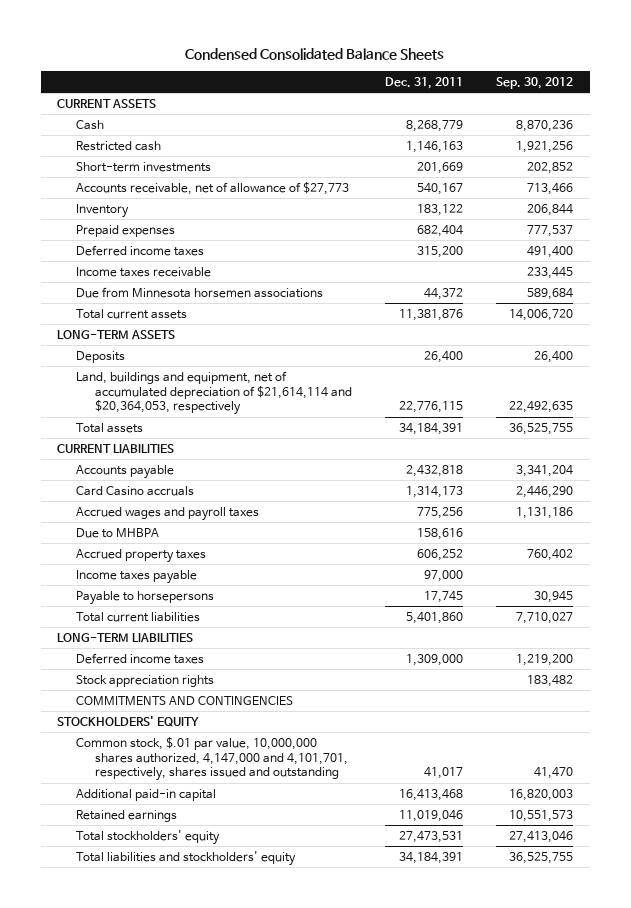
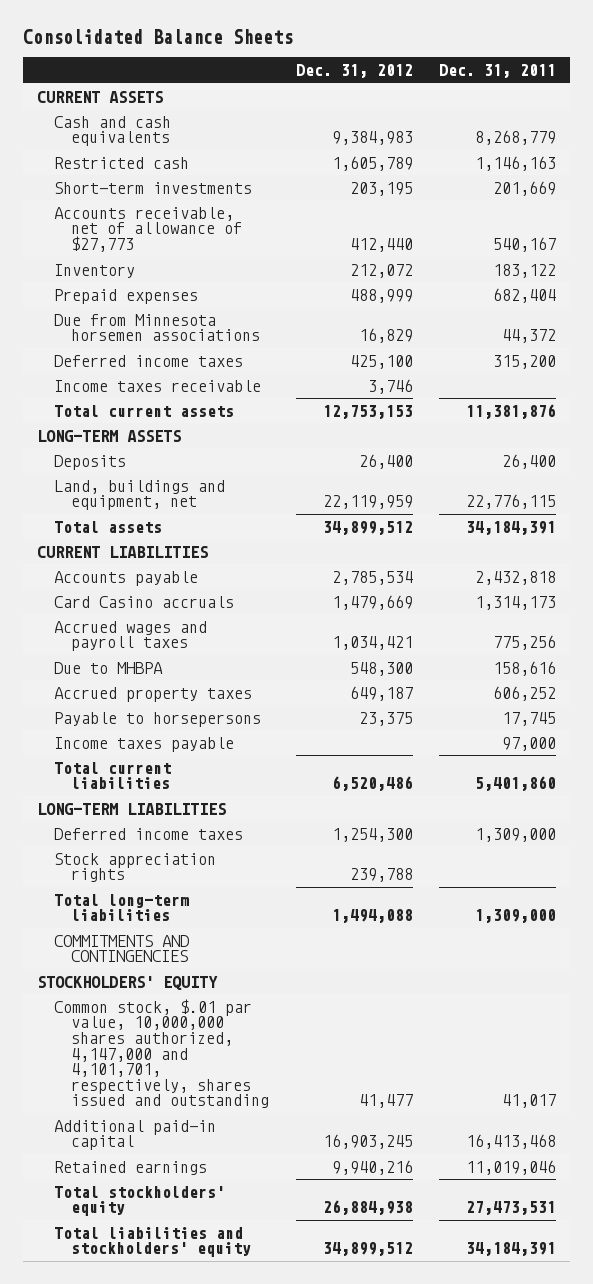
[185,48,445,61] Condensed Consolidated Balance Sheets -> [23,28,294,44] Consolidated Balance Sheets
[496,76,574,89] Sep. 30, 2012 -> none
none -> [295,64,413,79] Dec. 31, 2012
[76,119,105,130] Cash -> [53,115,171,147] Cash and cash equivalents
[76,286,324,298] Due from Minnesota horsemen associations -> [53,313,260,342] Due from Minnesota horsemen associations
[76,370,353,416] Land, buildings and equipment, net of accumulated depreciation of $21,614,114 and $20,364,053, respectively -> [53,479,225,511] Land, buildings and equipment, net
[76,569,198,584] Income taxes payable -> [53,736,234,752] Income taxes payable
none -> [53,893,189,922] Total long-term liabilities

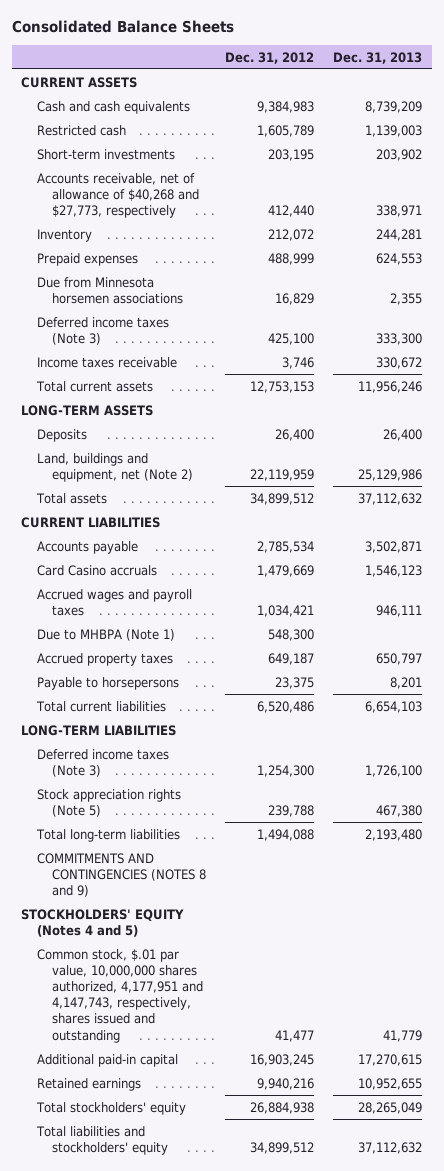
[439,64,557,79] Dec. 31, 2011 -> none
none -> [333,51,423,64] Dec. 31, 2013
[53,206,242,252] Accounts receivable, net of allowance of $27,773 -> [36,172,199,219] Accounts receivable, net of allowance of $40,268 and $27,773, respectively
[53,354,243,367] Deferred income taxes -> [36,316,169,345] Deferred income taxes (Note 3)
[53,479,225,511] Land, buildings and equipment, net -> [36,452,193,482] Land, buildings and equipment, net (Note 2)
[53,661,163,674] Due to MHBPA -> [36,628,175,641] Due to MHBPA (Note 1)
[53,736,234,752] Income taxes payable -> none
[53,827,243,840] Deferred income taxes -> [36,748,169,777] Deferred income taxes (Note 3)
[53,852,216,883] Stock appreciation rights -> [36,788,181,817] Stock appreciation rights (Note 5)
[53,934,189,963] COMMITMENTS AND CONTINGENCIES -> [36,852,206,898] COMMITMENTS AND CONTINGENCIES (NOTES 8 and 9)
[36,975,218,990] STOCKHOLDERS' EQUITY -> [21,908,185,937] STOCKHOLDERS' EQUITY (Notes 4 and 5)
[53,998,269,1109] Common stock, $.01 par value, 10,000,000 shares authorized, 4,147,000 and 4,101,701, respectively, shares issued and outstanding -> [36,948,203,1043] Common stock, $.01 par value, 10,000,000 shares authorized, 4,177,951 and 4,147,743, respectively, shares issued and outstanding

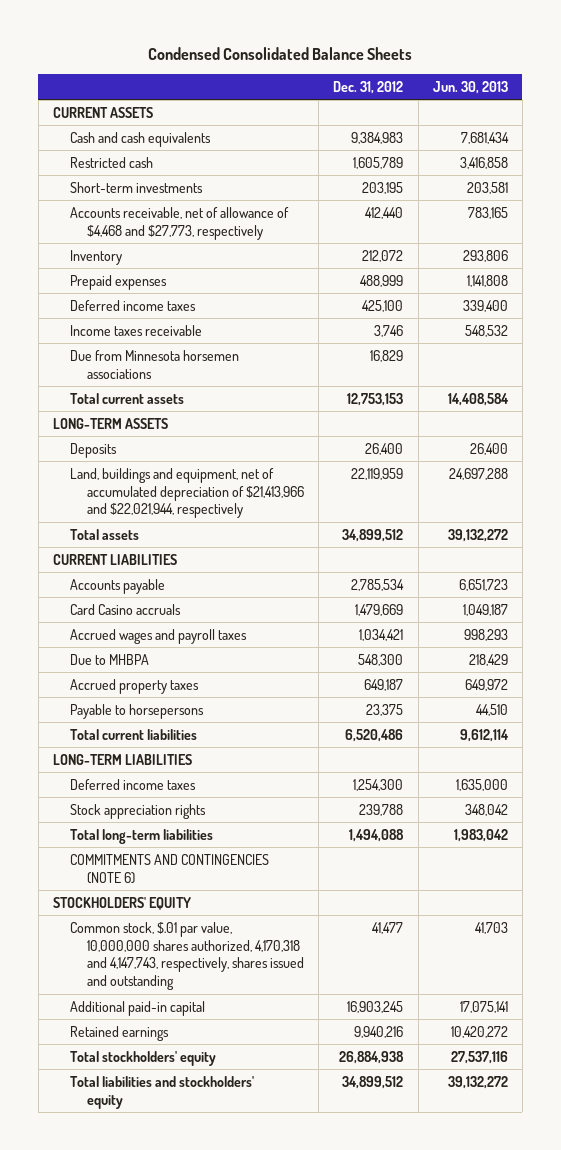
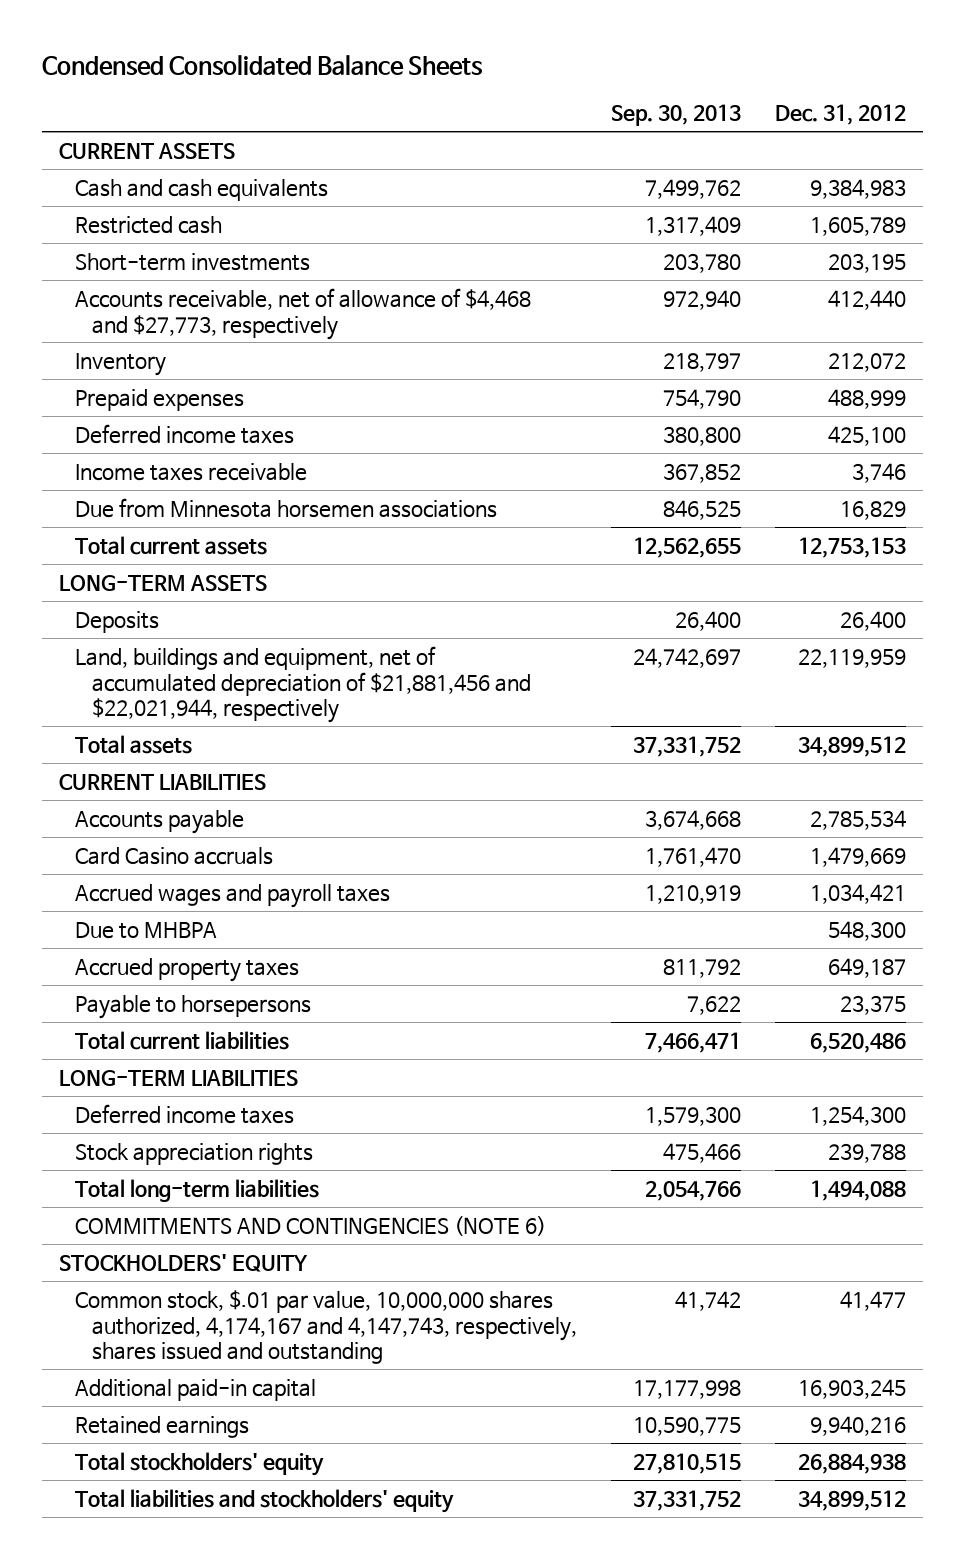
[432,80,508,94] Jun. 30, 2013 -> none
none -> [610,104,741,127] Sep. 30, 2013
[70,467,305,519] Land, buildings and equipment, net of accumulated depreciation of $21,413,966 and $22,021,944, respectively -> [75,645,531,724] Land, buildings and equipment, net of accumulated depreciation of $21,881,456 and $22,021,944, respectively
[70,921,305,991] Common stock, $.01 par value, 10,000,000 shares authorized, 4,170,318 and 4,147,743, respectively, shares issued and outstanding -> [75,1289,577,1365] Common stock, $.01 par value, 10,000,000 shares authorized, 4,174,167 and 4,147,743, respectively, shares issued and outstanding

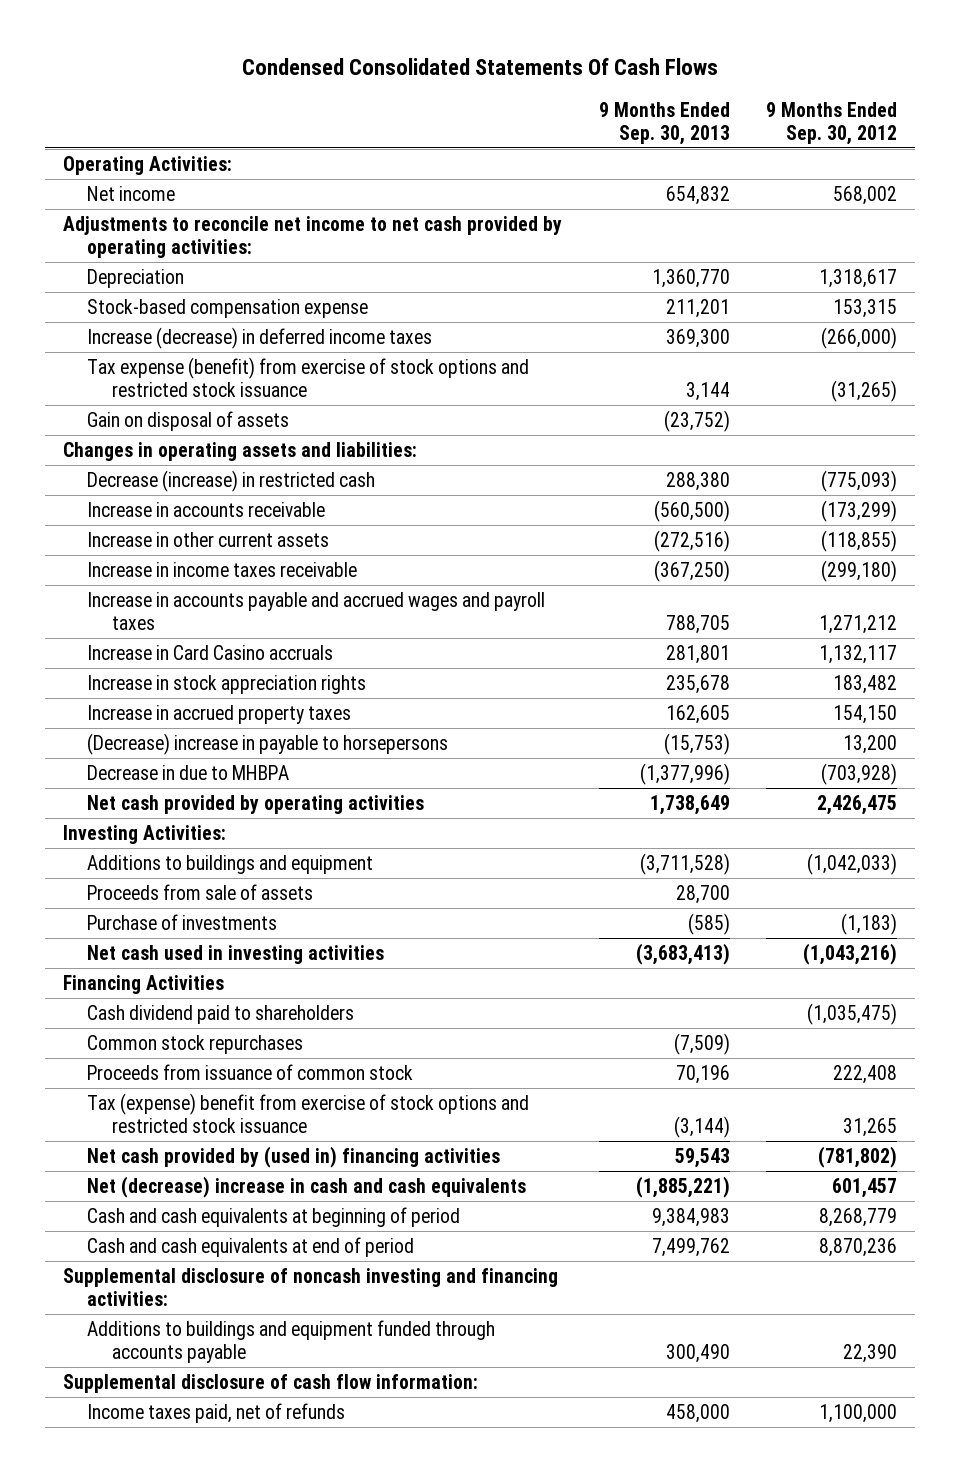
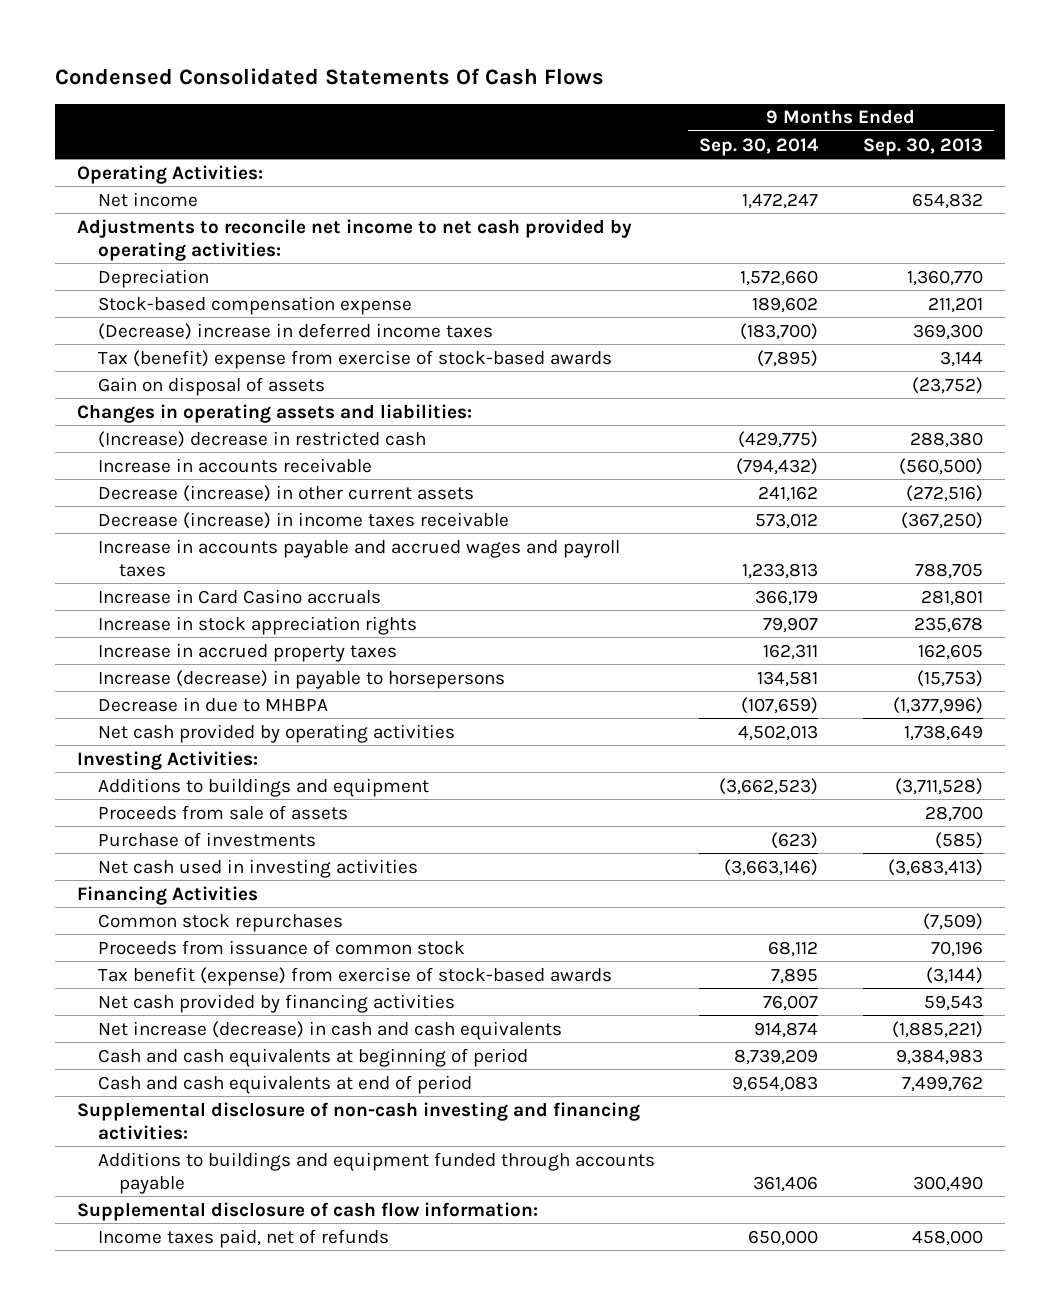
[766,101,898,145] 9 Months Ended Sep. 30, 2012 -> none
none -> [699,137,820,156] Sep. 30, 2014
[87,326,433,349] Increase (decrease) in deferred income taxes -> [98,322,494,340] (Decrease) increase in deferred income taxes
[87,356,530,397] Tax expense (benefit) from exercise of stock options and restricted stock issuance -> [98,349,613,369] Tax (benefit) expense from exercise of stock-based awards
[87,469,376,492] Decrease (increase) in restricted cash -> [98,430,427,448] (Increase) decrease in restricted cash
[87,531,330,547] Increase in other current assets -> [98,484,475,502] Decrease (increase) in other current assets
[87,561,358,577] Increase in income taxes receivable -> [98,511,510,529] Decrease (increase) in income taxes receivable
[87,732,449,755] (Decrease) increase in payable to horsepersons -> [98,669,506,689] Increase (decrease) in payable to horsepersons
[87,1004,355,1024] Cash dividend paid to shareholders -> none
[87,1092,530,1133] Tax (expense) benefit from exercise of stock options and restricted stock issuance -> [98,966,613,986] Tax benefit (expense) from exercise of stock-based awards
[87,1145,501,1168] Net cash provided by (used in) financing activities -> [98,993,456,1013] Net cash provided by financing activities
[87,1175,527,1198] Net (decrease) increase in cash and cash equivalents -> [98,1020,563,1040] Net increase (decrease) in cash and cash equivalents
[63,1267,559,1306] Supplemental disclosure of noncash investing and financing activities: -> [77,1101,641,1140] Supplemental disclosure of non-cash investing and financing activities:

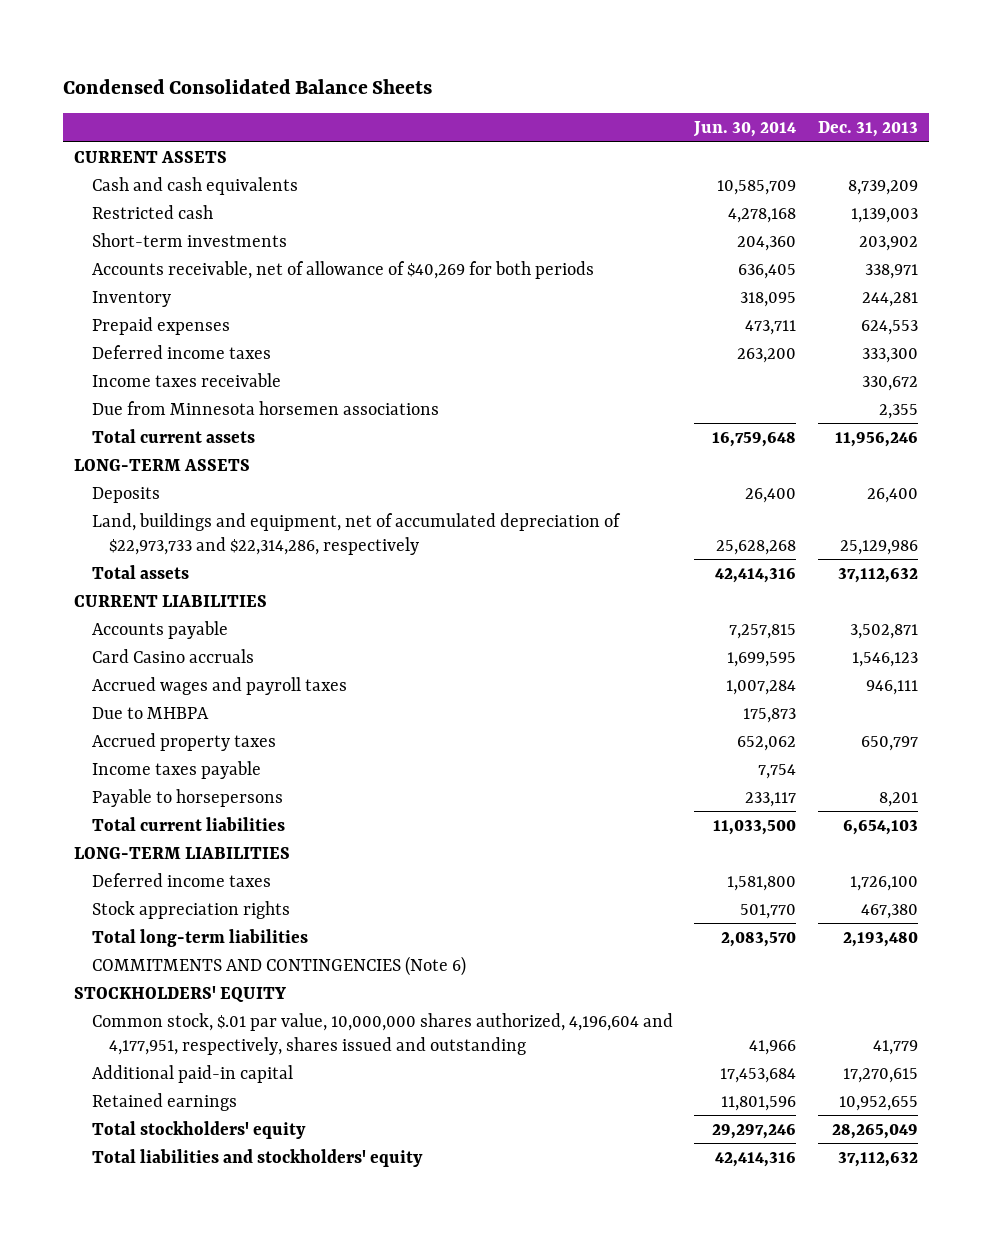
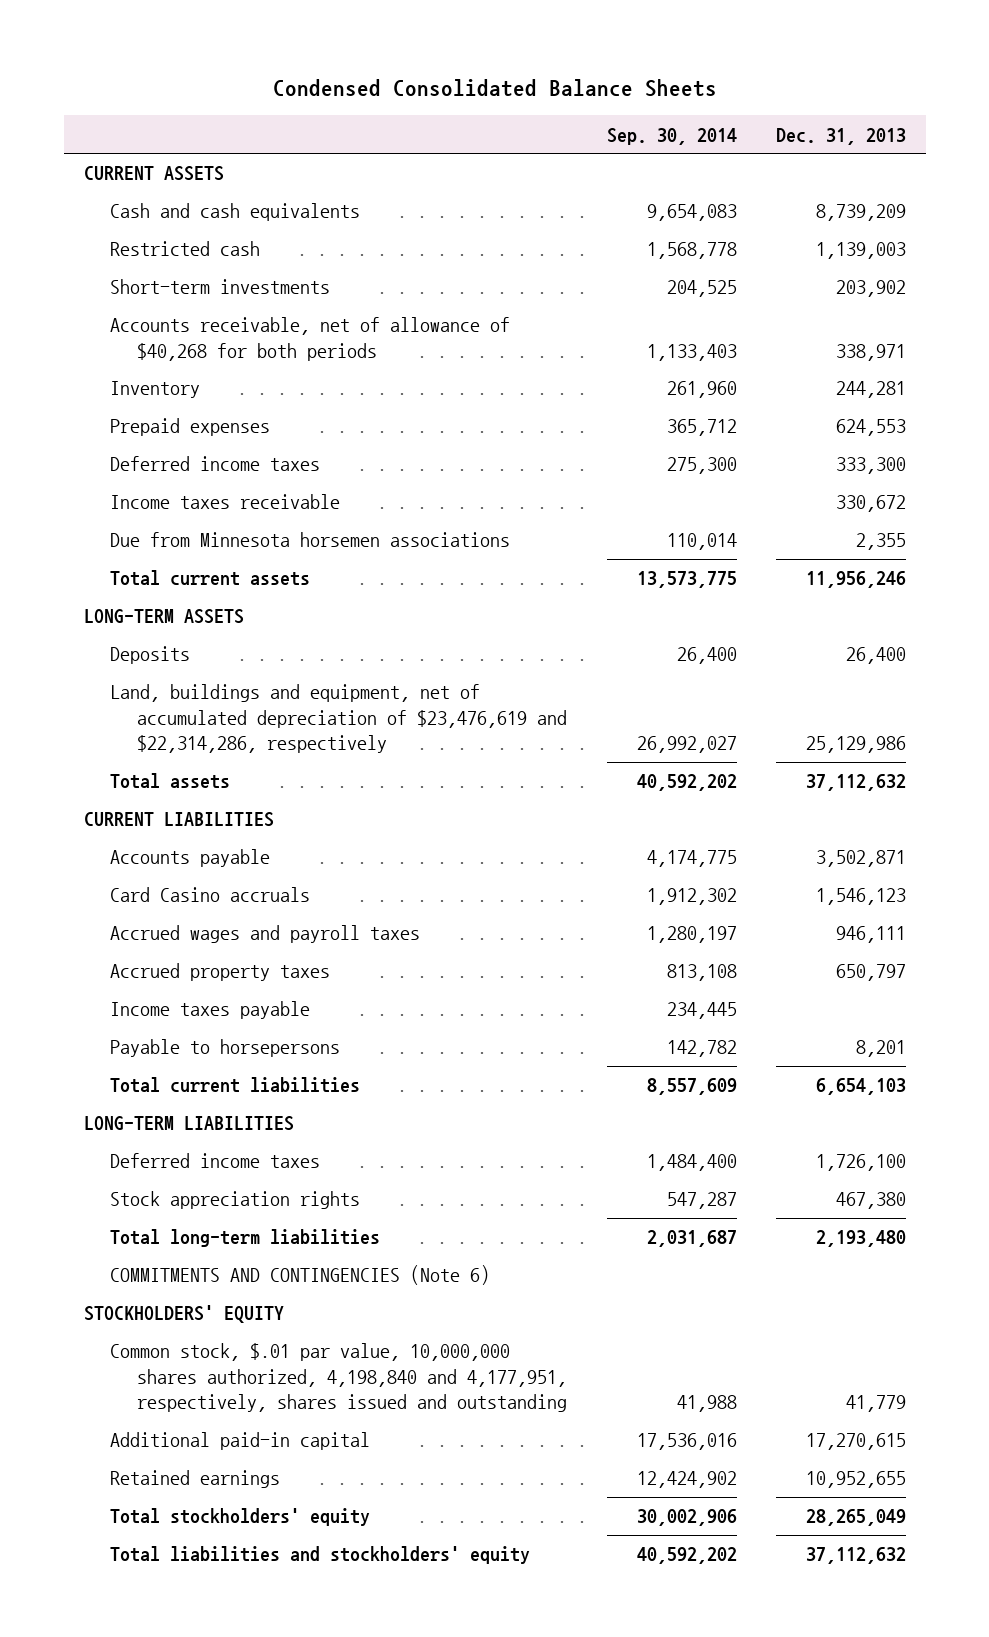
[693,120,797,137] Jun. 30, 2014 -> none
none -> [606,127,737,145] Sep. 30, 2014
[91,260,594,279] Accounts receivable, net of allowance of $40,269 for both periods -> [110,317,511,361] Accounts receivable, net of allowance of $40,268 for both periods
[91,512,621,555] Land, buildings and equipment, net of accumulated depreciation of $22,973,733 and $22,314,286, respectively -> [110,684,568,753] Land, buildings and equipment, net of accumulated depreciation of $23,476,619 and $22,314,286, respectively
[91,706,209,719] Due to MHBPA -> none
[91,1012,673,1055] Common stock, $.01 par value, 10,000,000 shares authorized, 4,196,604 and 4,177,951, respectively, shares issued and outstanding -> [110,1343,568,1412] Common stock, $.01 par value, 10,000,000 shares authorized, 4,198,840 and 4,177,951, respectively, shares issued and outstanding

